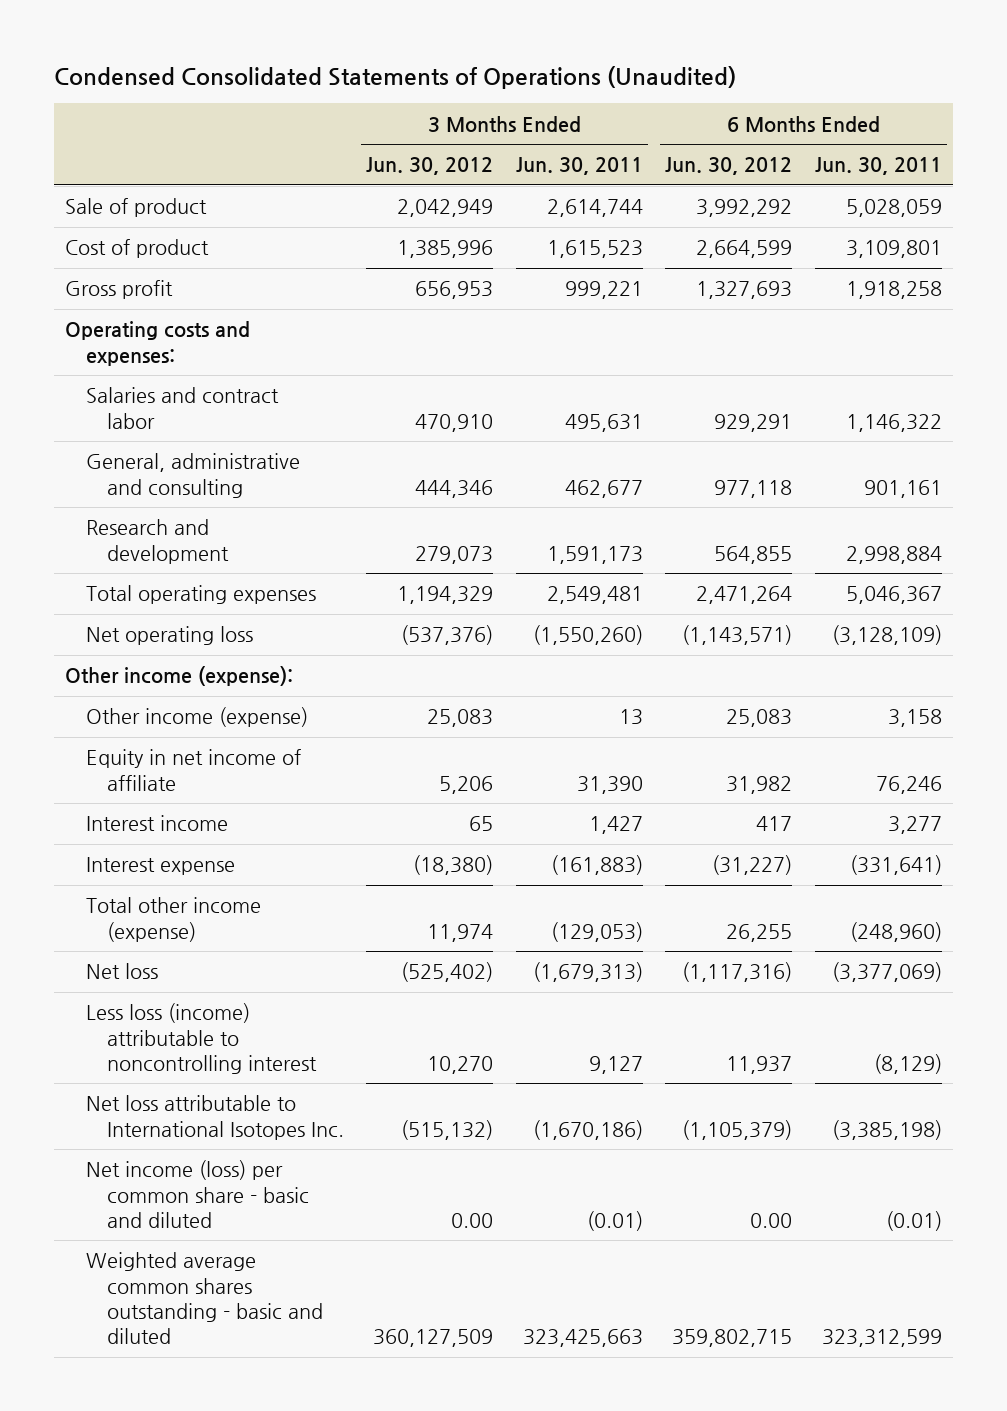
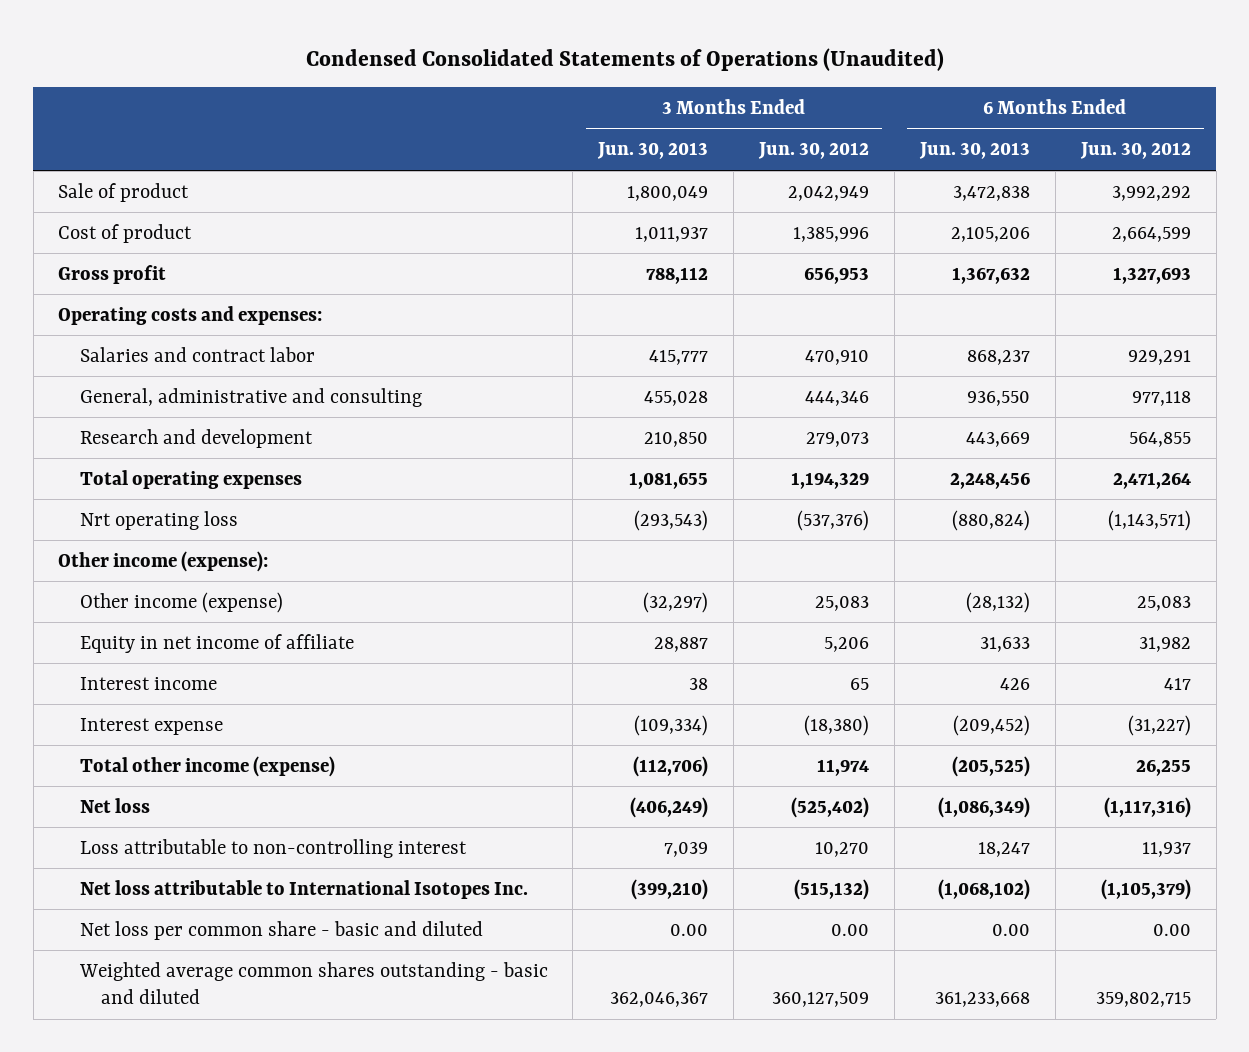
[515,157,643,176] Jun. 30, 2011 -> none
[814,157,942,176] Jun. 30, 2011 -> none
none -> [597,142,709,160] Jun. 30, 2013
none -> [919,142,1031,160] Jun. 30, 2013
[85,626,253,646] Net operating loss -> [79,510,238,530] Nrt operating loss
[85,1003,317,1074] Less loss (income) attributable to noncontrolling interest -> [79,838,467,858] Loss attributable to non-controlling interest
[85,1160,309,1228] Net income (loss) per common share - basic and diluted -> [79,920,483,940] Net loss per common share - basic and diluted

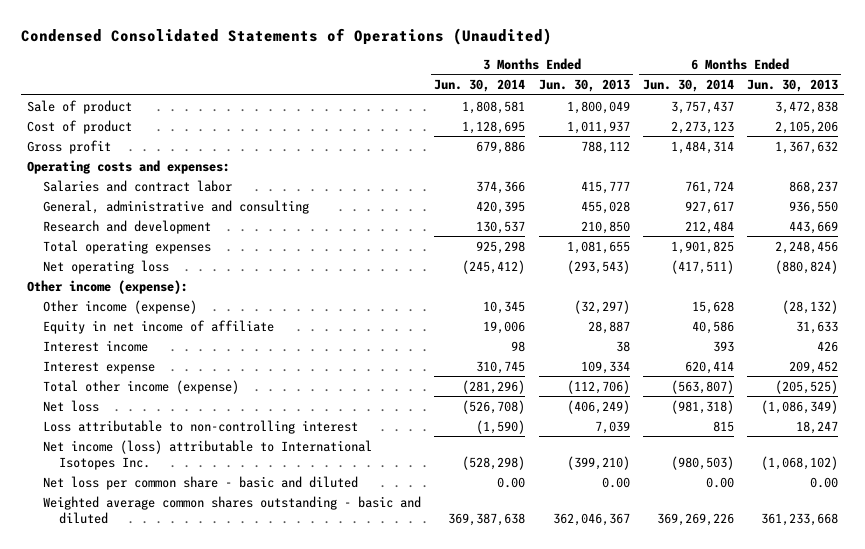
[758,142,870,160] Jun. 30, 2012 -> none
[1079,142,1191,160] Jun. 30, 2012 -> none
none -> [434,79,526,93] Jun. 30, 2014
none -> [642,79,734,93] Jun. 30, 2014
[79,510,238,530] Nrt operating loss -> [43,259,170,274] Net operating loss
[634,714,709,736] (109,334) -> [580,360,630,374] 109,334
[953,714,1031,736] (209,452) -> [788,360,838,374] 209,452
[79,879,528,899] Net loss attributable to International Isotopes Inc. -> [43,439,373,470] Net income (loss) attributable to International Isotopes Inc.

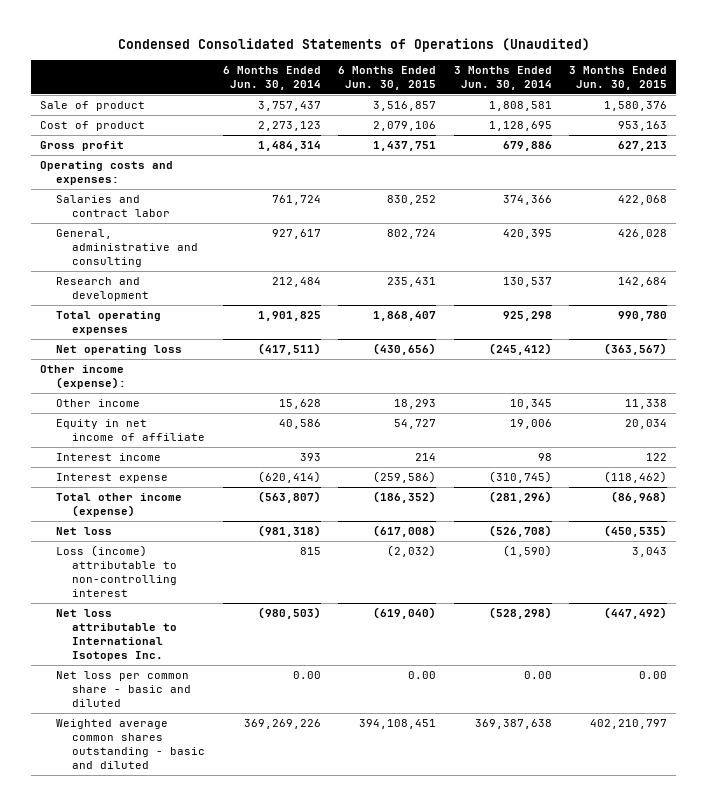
[538,79,630,93] Jun. 30, 2013 -> none
[746,79,838,93] Jun. 30, 2013 -> none
none -> [338,65,437,90] 6 Months Ended Jun. 30, 2015
none -> [569,65,668,90] 3 Months Ended Jun. 30, 2015
[43,299,198,314] Other income (expense) -> [56,398,141,407] Other income
[476,360,526,374] 310,745 -> [488,470,552,483] (310,745)
[684,360,734,374] 620,414 -> [257,470,321,483] (620,414)
[43,419,359,434] Loss attributable to non-controlling interest -> [56,544,178,598] Loss (income) attributable to non-controlling interest
[43,439,373,470] Net income (loss) attributable to International Isotopes Inc. -> [56,608,178,662] Net loss attributable to International Isotopes Inc.

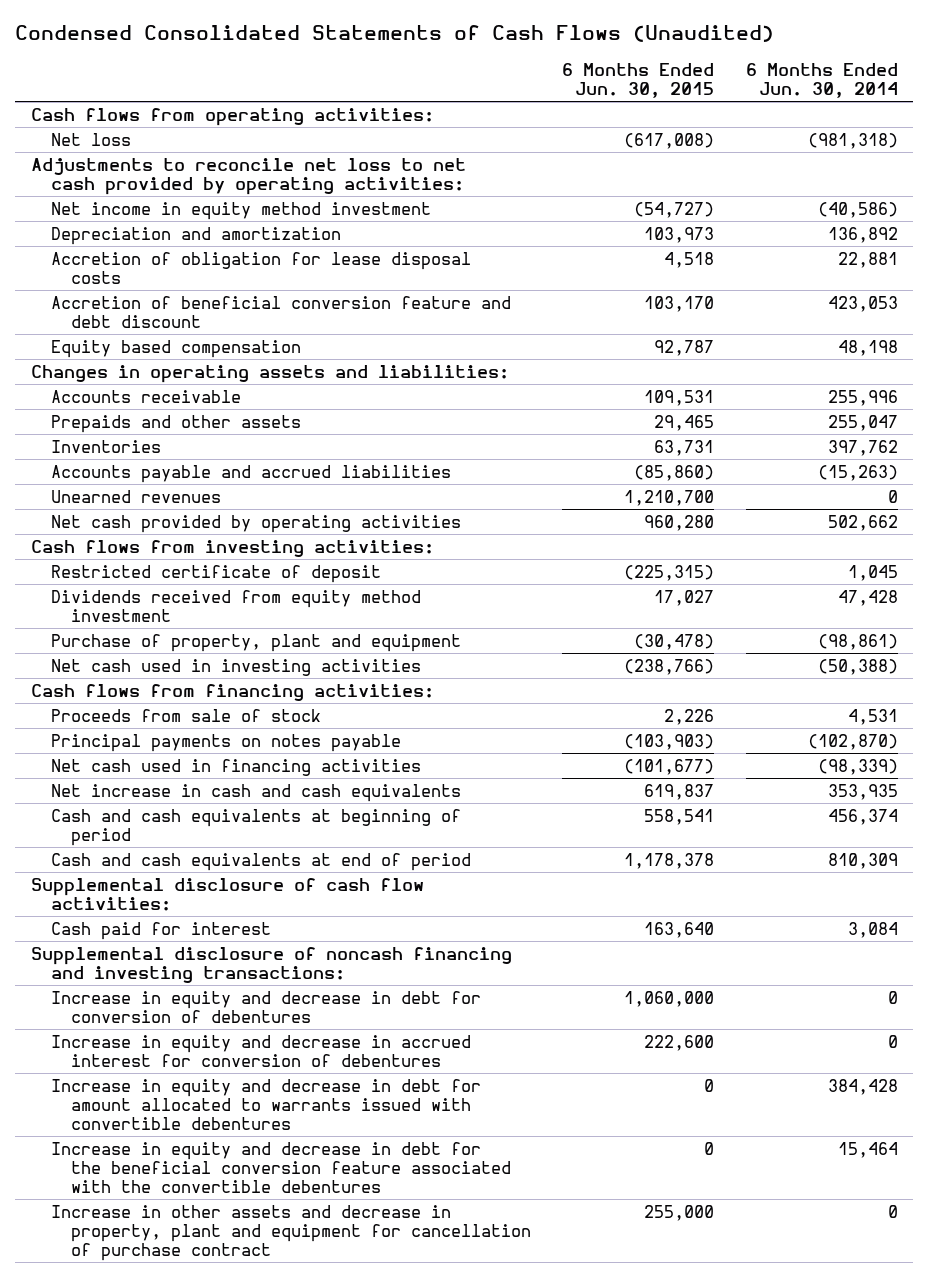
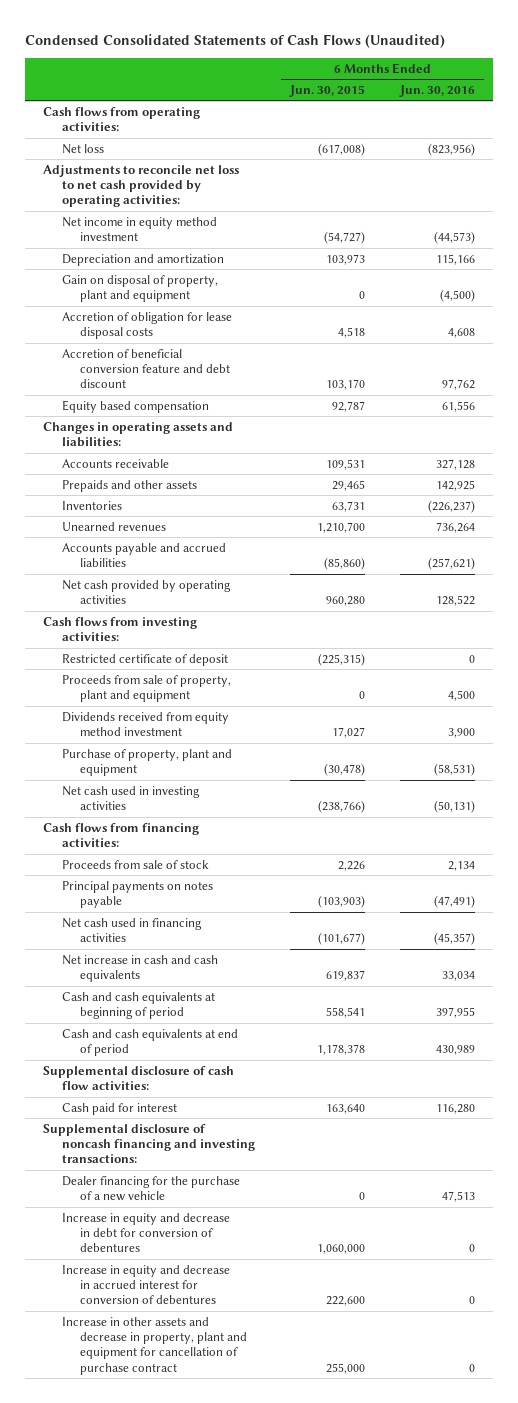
[745,62,898,98] 6 Months Ended Jun. 30, 2014 -> none
none -> [399,84,476,97] Jun. 30, 2016
none -> [61,274,218,303] Gain on disposal of property, plant and equipment
[50,464,451,483] Accounts payable and accrued liabilities -> [61,542,226,568] Accounts payable and accrued liabilities
none -> [61,674,231,703] Proceeds from sale of property, plant and equipment
none -> [61,1175,240,1202] Dealer financing for the purchase of a new vehicle
[50,1078,481,1130] Increase in equity and decrease in debt for amount allocated to warrants issued with convertible debentures -> none
[50,1141,512,1193] Increase in equity and decrease in debt for the beneficial conversion feature associated with the convertible debentures -> none

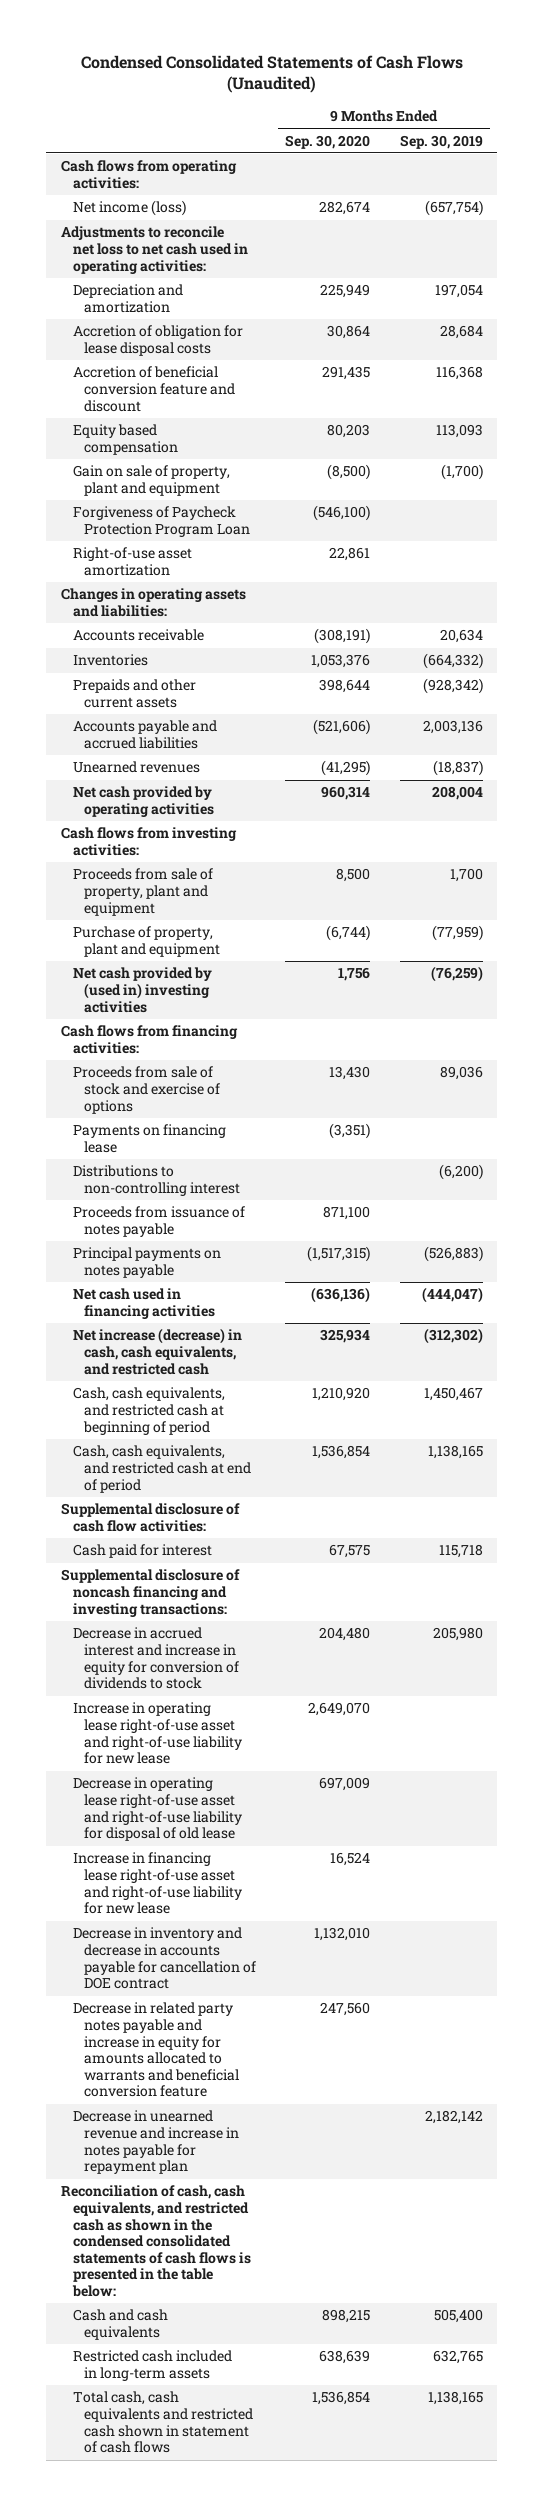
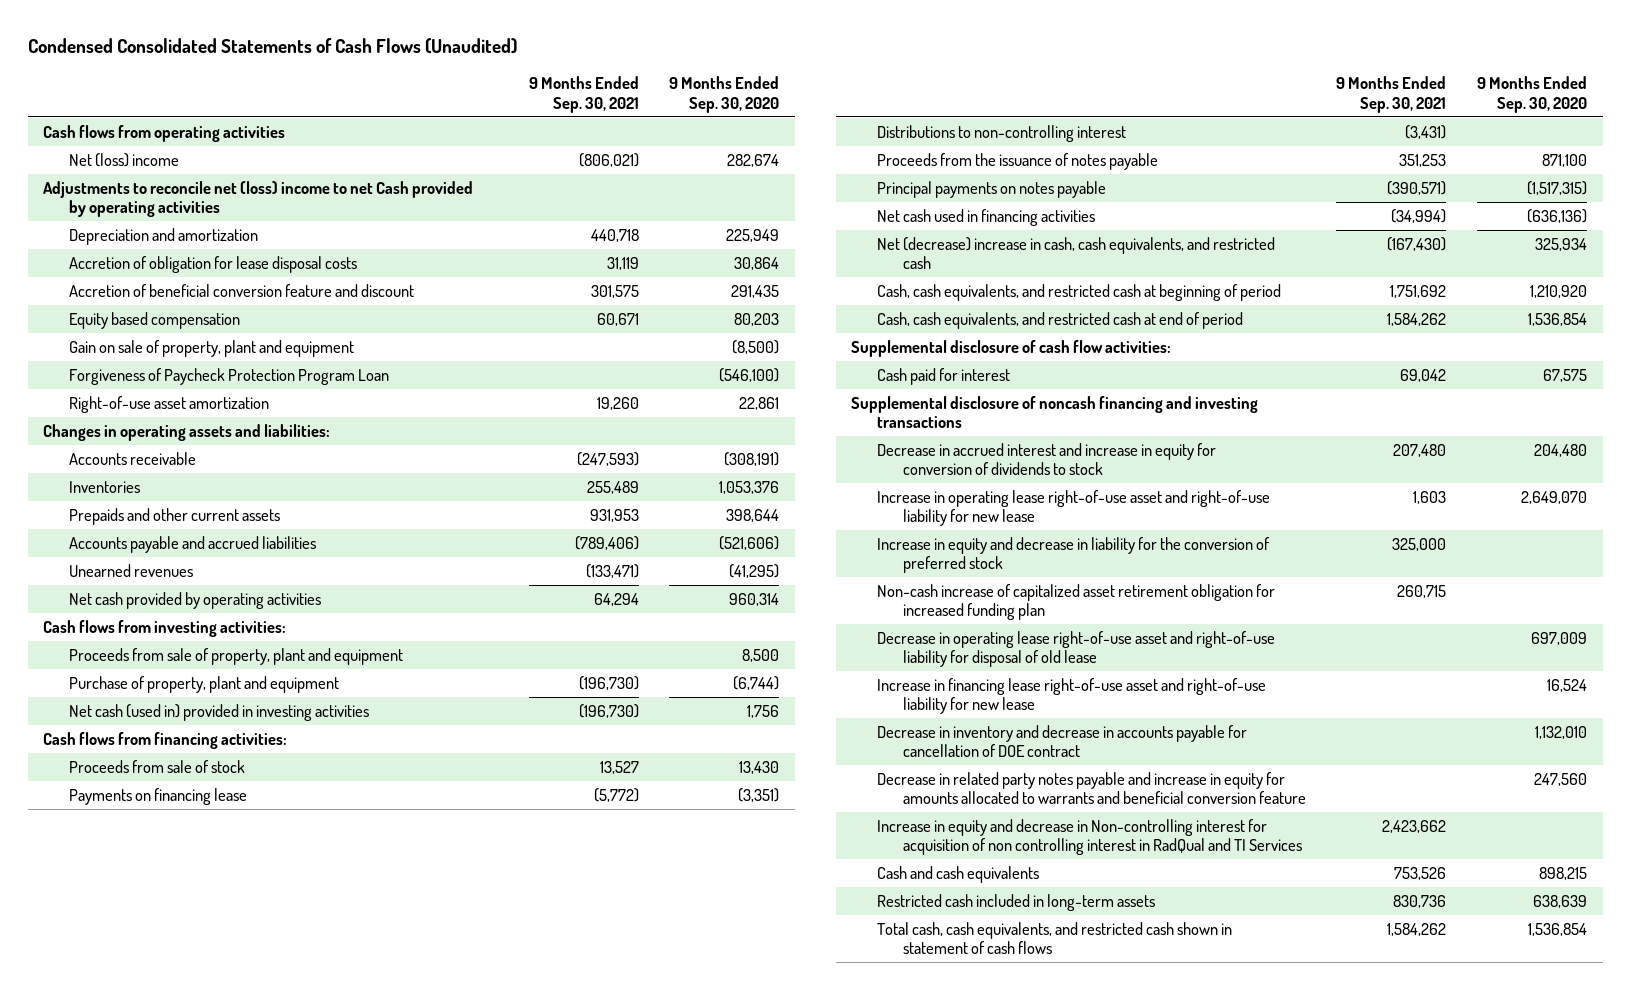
[399,134,483,149] Sep. 30, 2019 -> none
none -> [528,76,639,113] 9 Months Ended Sep. 30, 2021
[60,160,237,190] Cash flows from operating activities: -> [43,124,286,142] Cash flows from operating activities
[72,200,186,217] Net income (loss) -> [69,152,180,167] Net (loss) income
[60,226,248,274] Adjustments to reconcile net loss to net cash used in operating activities: -> [43,180,474,218] Adjustments to reconcile net (loss) income to net Cash provided by operating activities
[72,967,212,1013] Net cash provided by (used in) investing activities -> [69,703,370,721] Net cash (used in) provided in investing activities
[72,1066,221,1114] Proceeds from sale of stock and exercise of options -> [69,759,246,773] Proceeds from sale of stock
[72,1206,245,1238] Proceeds from issuance of notes payable -> [876,152,1158,170] Proceeds from the issuance of notes payable
[72,1328,242,1375] Net increase (decrease) in cash, cash equivalents, and restricted cash -> [876,236,1275,270] Net (decrease) increase in cash, cash equivalents, and restricted cash
[60,1569,240,1617] Supplemental disclosure of noncash financing and investing transactions: -> [851,395,1259,429] Supplemental disclosure of noncash financing and investing transactions
none -> [876,536,1270,574] Increase in equity and decrease in liability for the conversion of preferred stock
none -> [876,583,1275,621] Non-cash increase of capitalized asset retirement obligation for increased funding plan
[72,2110,240,2175] Decrease in unearned revenue and increase in notes payable for repayment plan -> none
[60,2185,251,2297] Reconciliation of cash, cash equivalents, and restricted cash as shown in the condensed consolidated statements of cash flows is presented in the table below: -> none
none -> [876,818,1302,856] Increase in equity and decrease in Non-controlling interest for acquisition of non controlling interest in RadQual and TI Services
[72,2391,254,2454] Total cash, cash equivalents and restricted cash shown in statement of cash flows -> [876,921,1232,955] Total cash, cash equivalents, and restricted cash shown in statement of cash flows

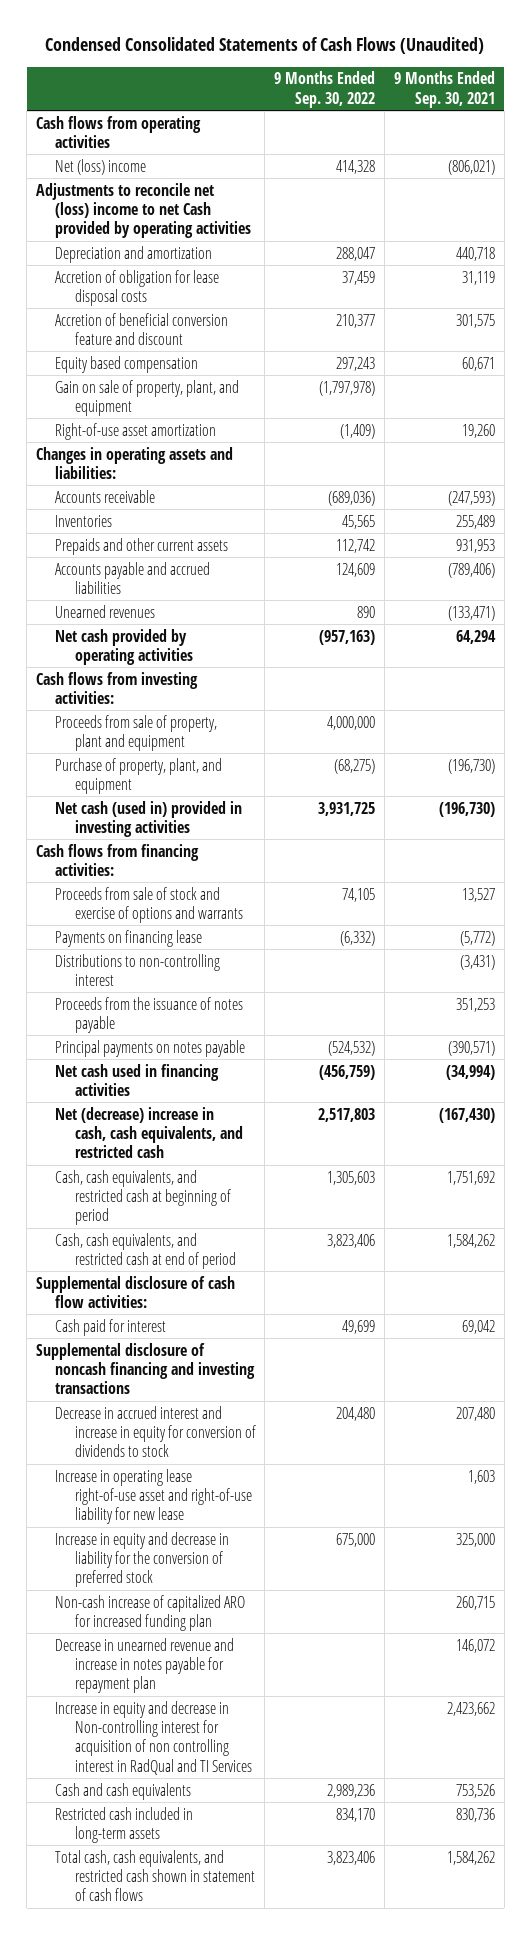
[669,76,780,113] 9 Months Ended Sep. 30, 2020 -> none
none -> [274,71,376,108] 9 Months Ended Sep. 30, 2022
[69,367,390,385] Forgiveness of Paycheck Protection Program Loan -> none
[69,339,355,357] Gain on sale of property, plant and equipment -> [55,379,240,416] Gain on sale of property, plant, and equipment
[69,675,340,693] Purchase of property, plant and equipment -> [55,757,223,794] Purchase of property, plant, and equipment
[69,759,246,773] Proceeds from sale of stock -> [55,886,243,923] Proceeds from sale of stock and exercise of options and warrants
[876,630,1275,668] Decrease in operating lease right-of-use asset and right-of-use liability for disposal of old lease -> none
[876,677,1266,715] Increase in financing lease right-of-use asset and right-of-use liability for new lease -> none
[876,724,1247,758] Decrease in inventory and decrease in accounts payable for cancellation of DOE contract -> none
[876,771,1306,805] Decrease in related party notes payable and increase in equity for amounts allocated to warrants and beneficial conversion feature -> none
[876,583,1275,621] Non-cash increase of capitalized asset retirement obligation for increased funding plan -> [55,1594,246,1631] Non-cash increase of capitalized ARO for increased funding plan
none -> [55,1637,235,1694] Decrease in unearned revenue and increase in notes payable for repayment plan

